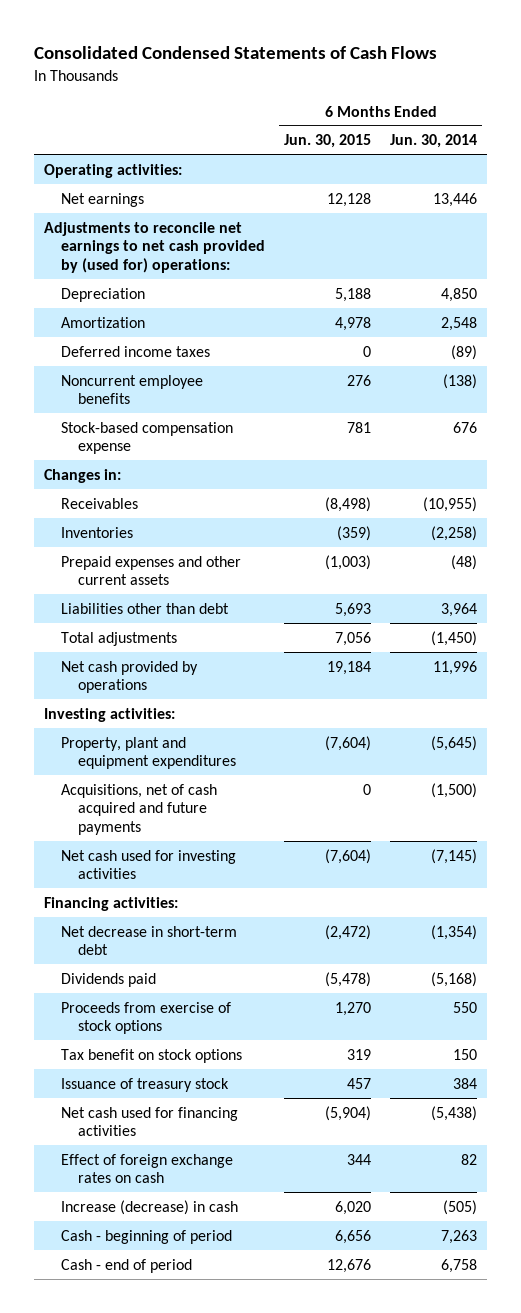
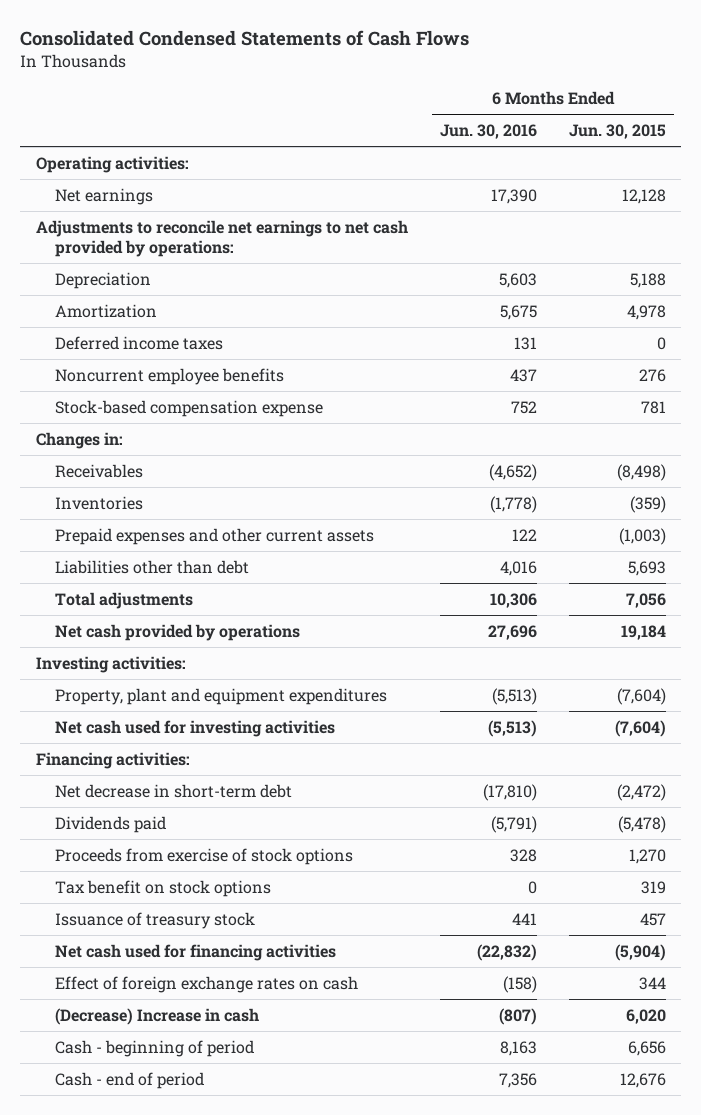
[390,134,478,149] Jun. 30, 2014 -> none
none -> [439,124,537,140] Jun. 30, 2016
[43,221,265,274] Adjustments to reconcile net earnings to net cash provided by (used for) operations: -> [35,219,408,257] Adjustments to reconcile net earnings to net cash provided by operations:
[60,783,217,836] Acquisitions, net of cash acquired and future payments -> none
[60,1199,238,1215] Increase (decrease) in cash -> [55,1007,260,1025] (Decrease) Increase in cash

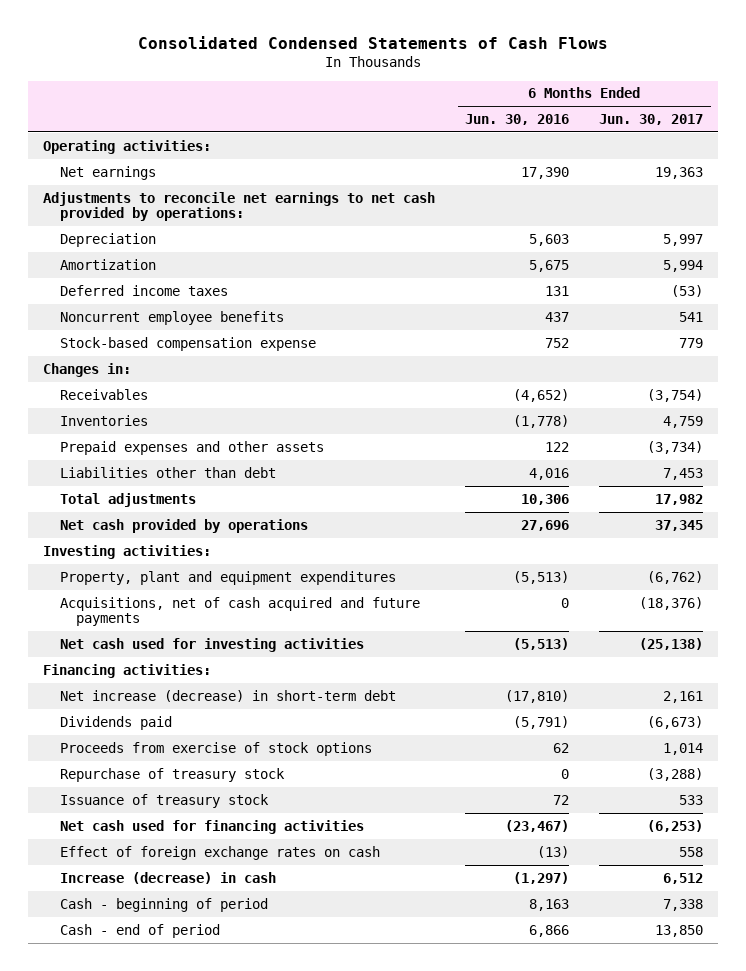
[568,124,666,140] Jun. 30, 2015 -> none
none -> [599,113,704,125] Jun. 30, 2017
[55,527,375,545] Prepaid expenses and other current assets -> [59,440,324,455] Prepaid expenses and other assets
none -> [59,596,420,627] Acquisitions, net of cash acquired and future payments
[55,783,293,798] Net decrease in short-term debt -> [59,689,396,702] Net increase (decrease) in short-term debt
[55,879,272,897] Tax benefit on stock options -> none
[509,848,537,862] 328 -> [553,742,570,753] 62
none -> [59,767,285,782] Repurchase of treasury stock
[511,912,537,925] 441 -> [553,794,570,805] 72
[476,943,537,961] (22,832) -> [505,819,570,832] (23,467)
[502,975,537,993] (158) -> [537,845,570,858] (13)
[55,1007,260,1025] (Decrease) Increase in cash -> [59,871,276,884] Increase (decrease) in cash
[498,1007,537,1025] (807) -> [513,871,570,884] (1,297)
[498,1072,537,1088] 7,356 -> [529,924,570,937] 6,866

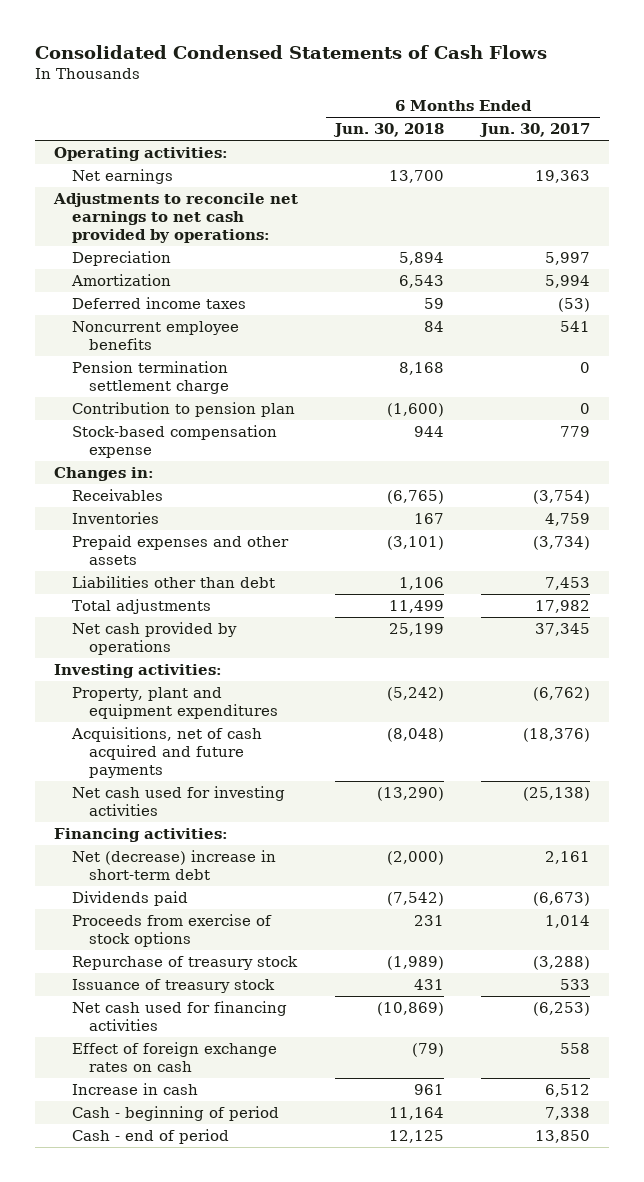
[465,113,570,125] Jun. 30, 2016 -> none
none -> [333,123,445,138] Jun. 30, 2018
none -> [71,361,230,394] Pension termination settlement charge
none -> [71,402,295,418] Contribution to pension plan
[59,689,396,702] Net increase (decrease) in short-term debt -> [71,850,276,880] Net (decrease) increase in short-term debt
[59,871,276,884] Increase (decrease) in cash -> [71,1083,198,1096] Increase in cash

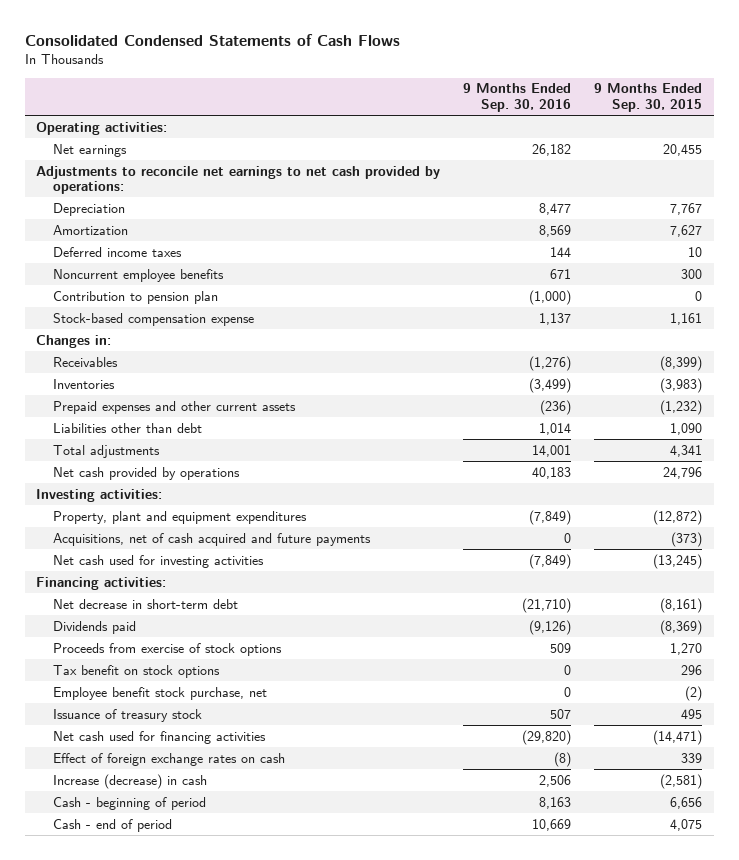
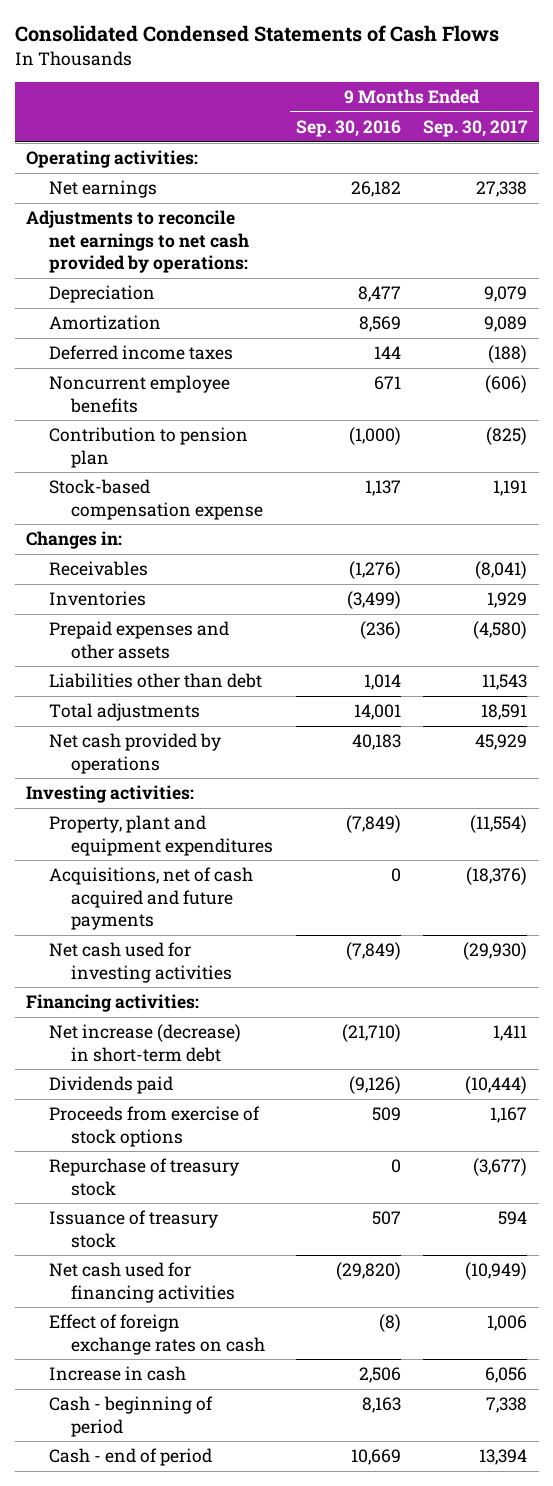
[594,83,703,112] 9 Months Ended Sep. 30, 2015 -> none
none -> [423,120,529,138] Sep. 30, 2017
[53,400,297,414] Prepaid expenses and other current assets -> [48,621,229,659] Prepaid expenses and other assets
[53,598,239,609] Net decrease in short-term debt -> [48,1024,241,1062] Net increase (decrease) in short-term debt
[53,664,221,678] Tax benefit on stock options -> none
[53,686,268,700] Employee benefit stock purchase, net -> none
none -> [48,1158,239,1196] Repurchase of treasury stock
[53,773,208,789] Increase (decrease) in cash -> [48,1366,186,1382] Increase in cash

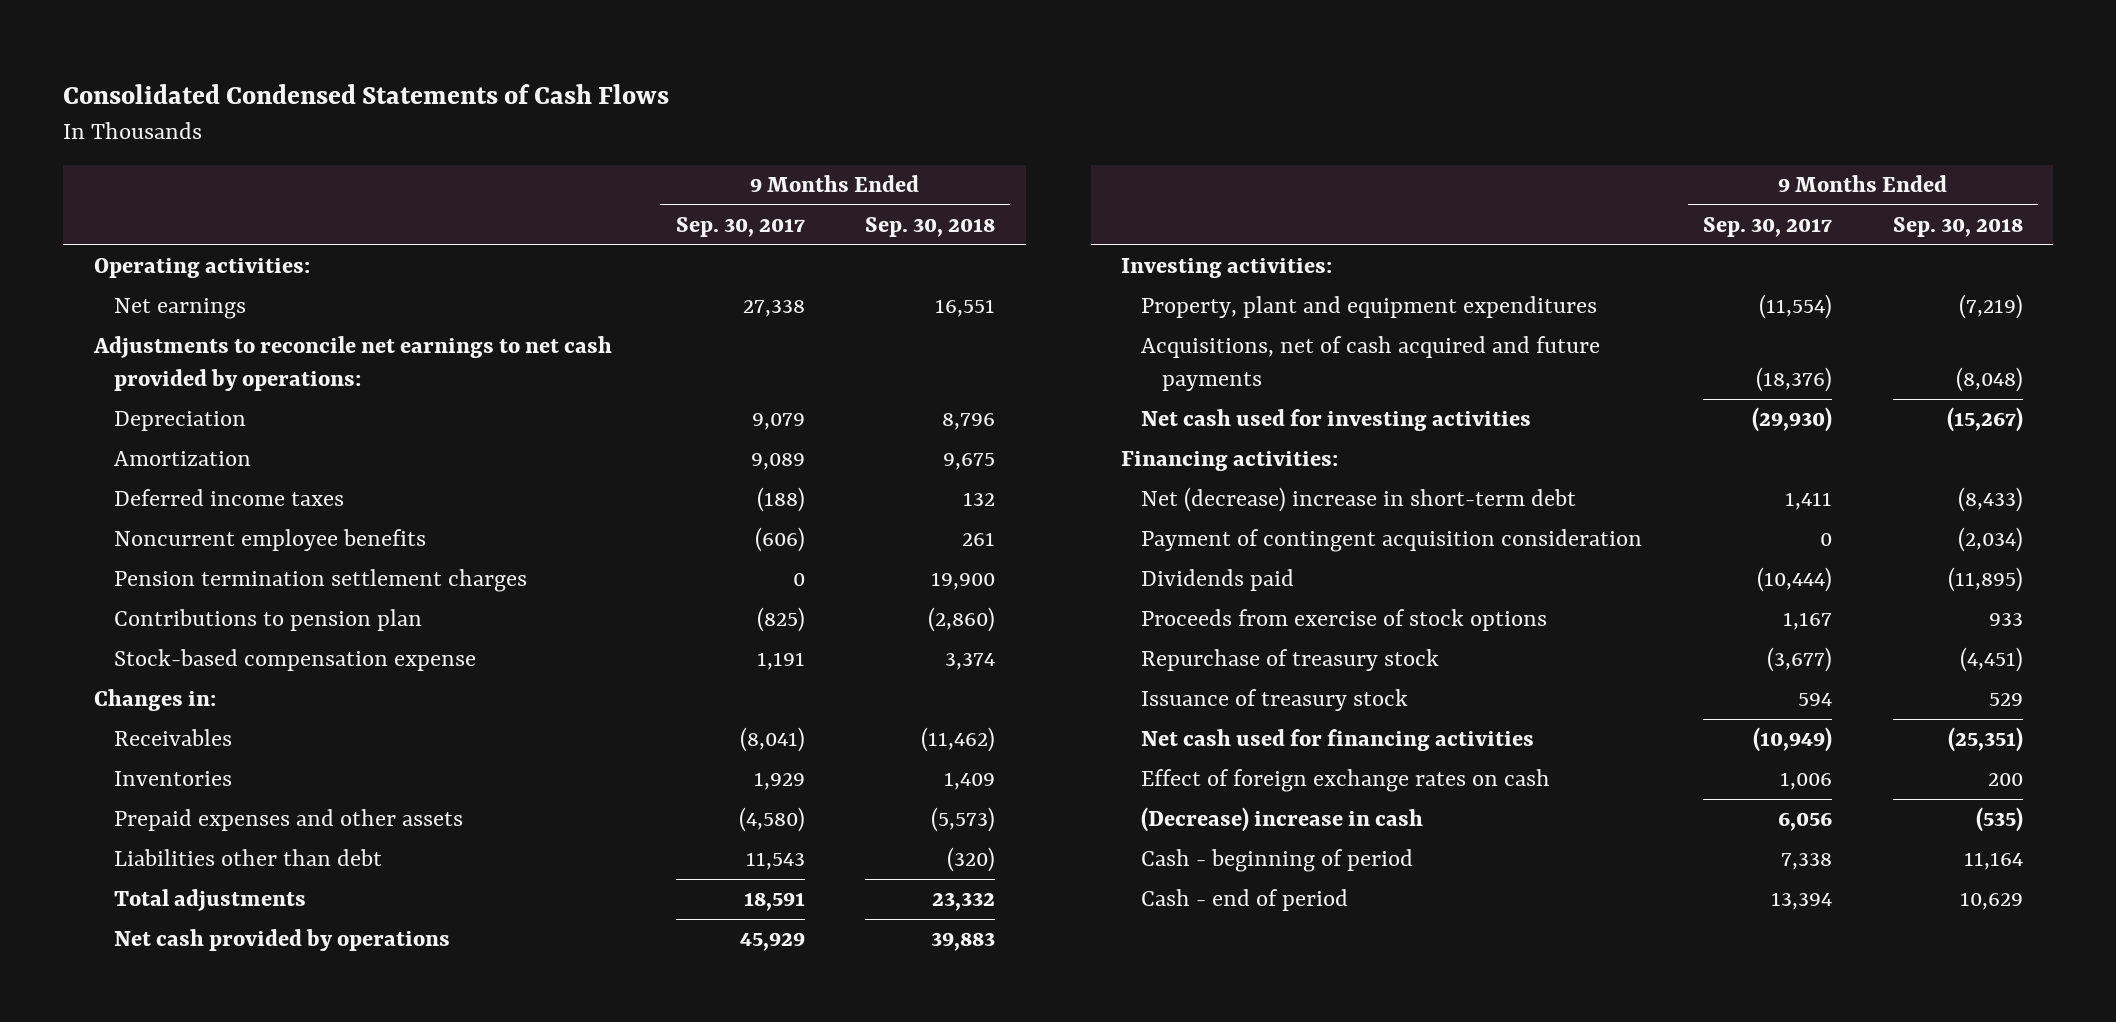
[295,120,401,138] Sep. 30, 2016 -> none
none -> [865,217,996,238] Sep. 30, 2018
none -> [114,569,528,593] Pension termination settlement charges
[48,427,248,468] Contribution to pension plan -> [114,609,423,632] Contributions to pension plan
[48,1024,241,1062] Net increase (decrease) in short-term debt -> [1141,487,1577,513] Net (decrease) increase in short-term debt
none -> [1141,529,1643,553] Payment of contingent acquisition consideration
[48,1366,186,1382] Increase in cash -> [1141,807,1424,833] (Decrease) increase in cash

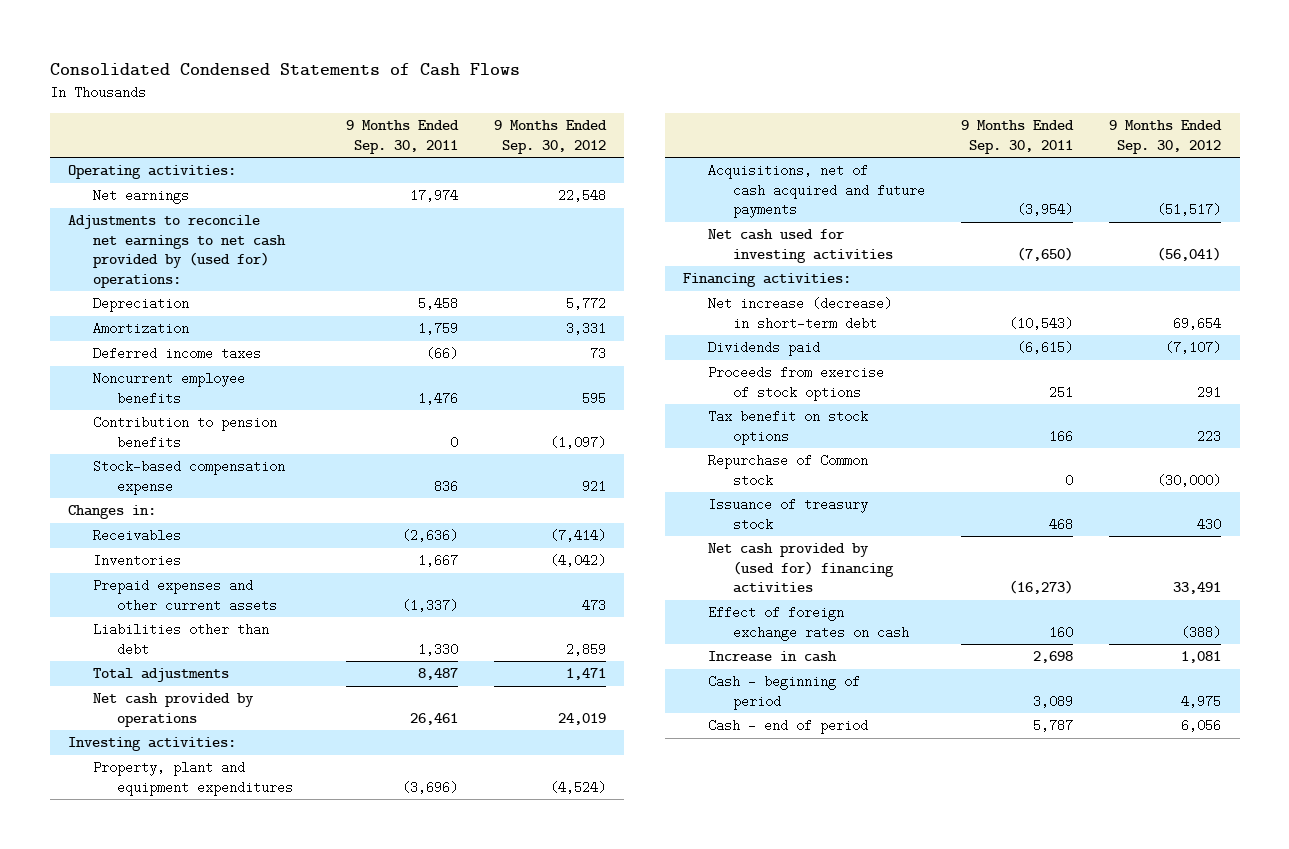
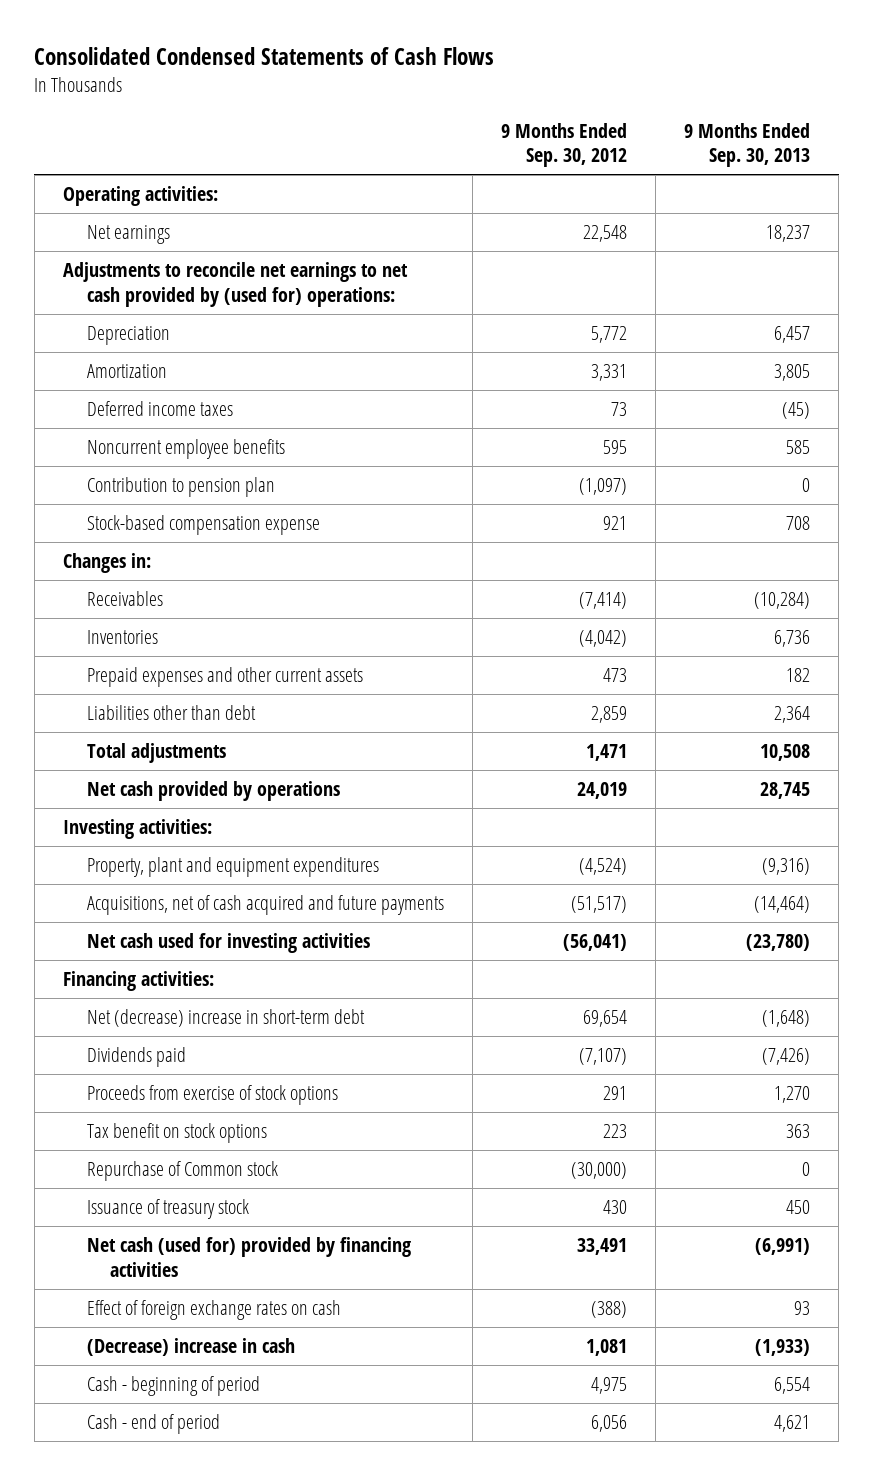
[345,120,459,154] 9 Months Ended Sep. 30, 2011 -> none
none -> [684,122,811,168] 9 Months Ended Sep. 30, 2013
[92,416,277,449] Contribution to pension benefits -> [86,477,275,498] Contribution to pension plan
[707,297,892,330] Net increase (decrease) in short-term debt -> [86,1009,365,1028] Net (decrease) increase in short-term debt
[707,543,894,594] Net cash provided by (used for) financing activities -> [86,1237,411,1277] Net cash (used for) provided by financing activities
[707,651,837,663] Increase in cash -> [86,1338,295,1357] (Decrease) increase in cash

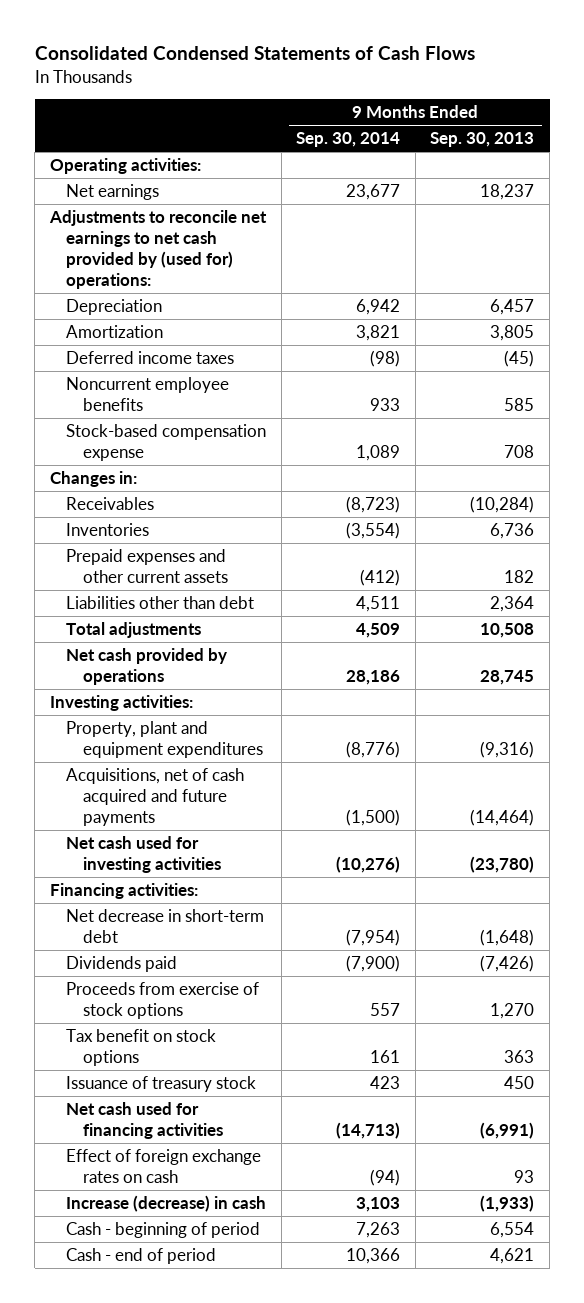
[500,122,627,168] 9 Months Ended Sep. 30, 2012 -> none
none -> [296,132,401,148] Sep. 30, 2014
[86,477,275,498] Contribution to pension plan -> none
[86,1009,365,1028] Net (decrease) increase in short-term debt -> [66,908,265,943] Net decrease in short-term debt
[86,1161,278,1182] Repurchase of Common stock -> none
[86,1237,411,1277] Net cash (used for) provided by financing activities -> [66,1101,223,1139] Net cash used for financing activities
[86,1338,295,1357] (Decrease) increase in cash -> [66,1194,267,1212] Increase (decrease) in cash

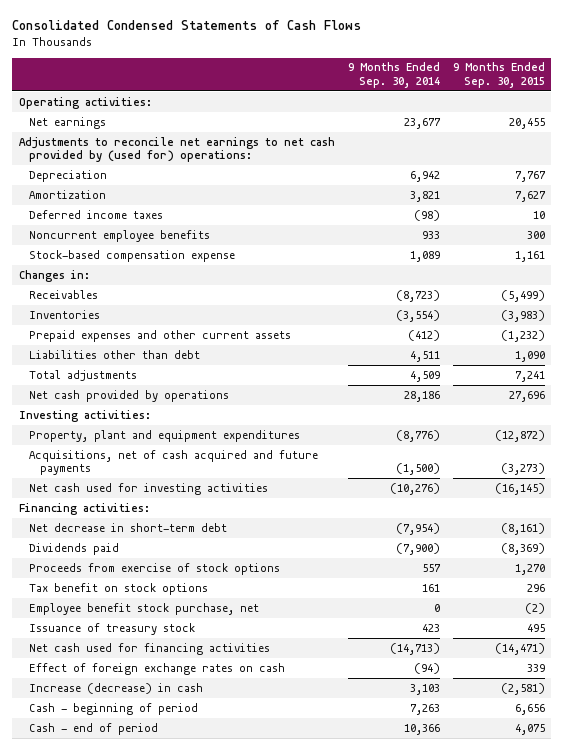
[430,132,535,148] Sep. 30, 2013 -> none
none -> [452,62,545,89] 9 Months Ended Sep. 30, 2015
none -> [29,602,260,615] Employee benefit stock purchase, net

